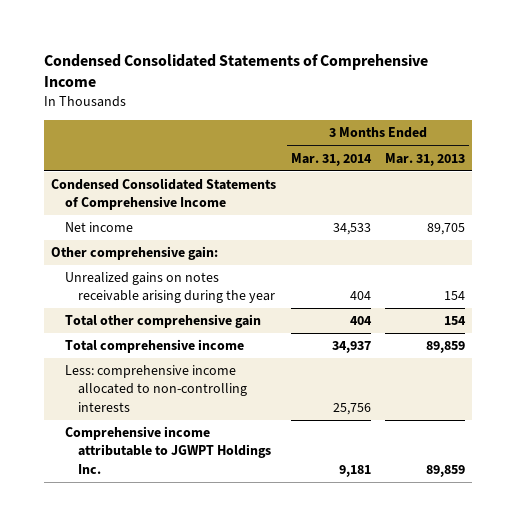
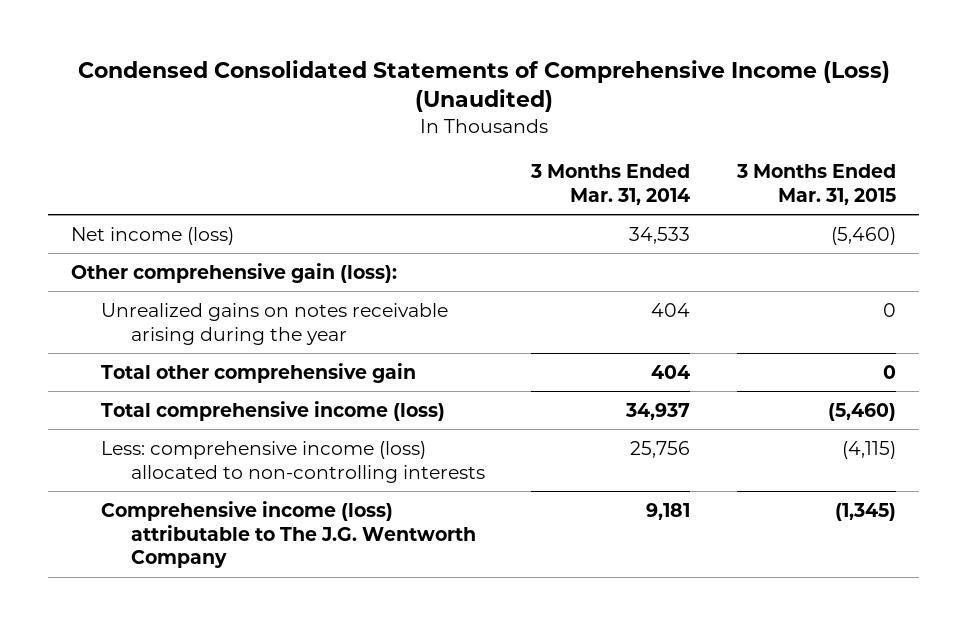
[43,53,428,88] Condensed Consolidated Statements of Comprehensive Income -> [77,59,890,113] Condensed Consolidated Statements of Comprehensive Income (Loss) (Unaudited)
[384,152,465,166] Mar. 31, 2013 -> none
none -> [736,163,897,205] 3 Months Ended Mar. 31, 2015
[51,178,277,211] Condensed Consolidated Statements of Comprehensive Income -> none
[64,222,133,233] Net income -> [71,226,235,245] Net income (loss)
[51,246,219,261] Other comprehensive gain: -> [71,262,398,283] Other comprehensive gain (loss):
[64,339,244,354] Total comprehensive income -> [101,400,446,421] Total comprehensive income (loss)
[64,365,248,412] Less: comprehensive income allocated to non-controlling interests -> [101,440,485,483] Less: comprehensive income (loss) allocated to non-controlling interests
[64,426,272,474] Comprehensive income attributable to JGWPT Holdings Inc. -> [101,500,476,569] Comprehensive income (loss) attributable to The J.G. Wentworth Company

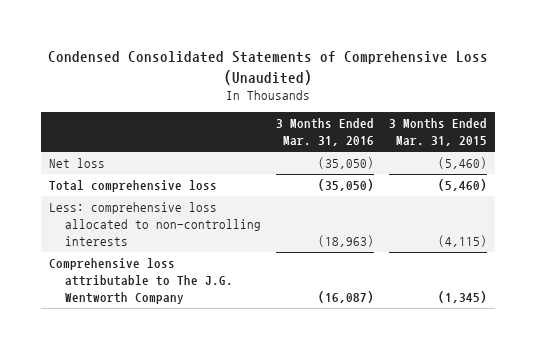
[77,59,890,113] Condensed Consolidated Statements of Comprehensive Income (Loss) (Unaudited) -> [47,51,488,85] Condensed Consolidated Statements of Comprehensive Loss (Unaudited)
[530,163,691,205] 3 Months Ended Mar. 31, 2014 -> none
none -> [276,118,375,147] 3 Months Ended Mar. 31, 2016
[71,262,398,283] Other comprehensive gain (loss): -> none
[101,302,449,345] Unrealized gains on notes receivable arising during the year -> none
[101,362,417,383] Total other comprehensive gain -> none
[71,226,235,245] Net income (loss) -> [48,158,105,169] Net loss
[101,400,446,421] Total comprehensive income (loss) -> [48,180,217,193] Total comprehensive loss
[101,440,485,483] Less: comprehensive income (loss) allocated to non-controlling interests -> [48,202,261,246] Less: comprehensive loss allocated to non-controlling interests
[101,500,476,569] Comprehensive income (loss) attributable to The J.G. Wentworth Company -> [48,258,233,304] Comprehensive loss attributable to The J.G. Wentworth Company

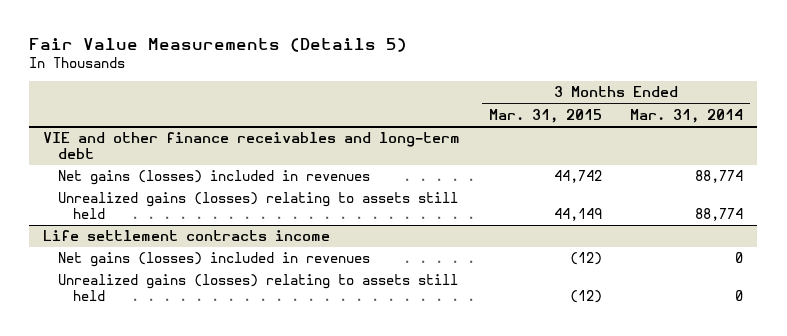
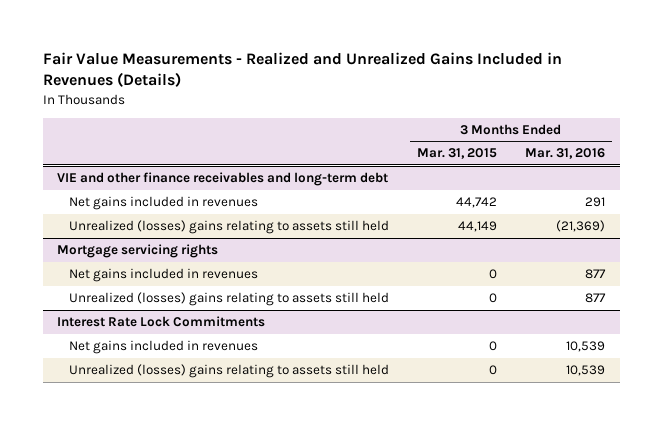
[29,37,408,52] Fair Value Measurements (Details 5) -> [42,52,562,88] Fair Value Measurements - Realized and Unrealized Gains Included in Revenues (Details)
[630,108,744,123] Mar. 31, 2014 -> none
none -> [525,148,606,160] Mar. 31, 2016
[43,230,331,242] Life settlement contracts income -> none
[58,170,371,186] Net gains (losses) included in revenues -> [69,196,259,211] Net gains included in revenues
[58,192,459,220] Unrealized gains (losses) relating to assets still held -> [69,220,390,235] Unrealized (losses) gains relating to assets still held
none -> [56,244,218,259] Mortgage servicing rights
[58,252,371,268] Net gains (losses) included in revenues -> [69,268,259,283] Net gains included in revenues
[569,252,602,266] (12) -> [489,269,498,280] 0
[58,274,459,302] Unrealized gains (losses) relating to assets still held -> [69,292,390,307] Unrealized (losses) gains relating to assets still held
[569,290,602,304] (12) -> [489,293,498,304] 0
none -> [56,316,265,328] Interest Rate Lock Commitments
none -> [69,340,259,355] Net gains included in revenues
none -> [69,364,390,379] Unrealized (losses) gains relating to assets still held

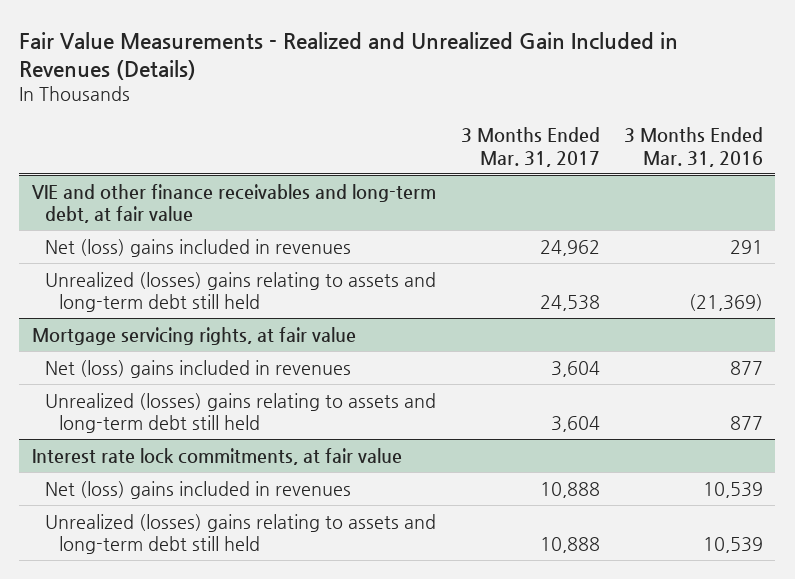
[42,52,562,88] Fair Value Measurements - Realized and Unrealized Gains Included in Revenues (Details) -> [19,31,679,80] Fair Value Measurements - Realized and Unrealized Gain Included in Revenues (Details)
[417,148,498,160] Mar. 31, 2015 -> none
none -> [460,127,600,167] 3 Months Ended Mar. 31, 2017
[56,172,388,187] VIE and other finance receivables and long-term debt -> [31,183,436,223] VIE and other finance receivables and long-term debt, at fair value
[69,196,259,211] Net gains included in revenues -> [45,238,352,257] Net (loss) gains included in revenues
[69,220,390,235] Unrealized (losses) gains relating to assets still held -> [45,271,437,312] Unrealized (losses) gains relating to assets and long-term debt still held
[56,244,218,259] Mortgage servicing rights -> [31,326,356,345] Mortgage servicing rights, at fair value
[69,268,259,283] Net gains included in revenues -> [45,359,352,378] Net (loss) gains included in revenues
[69,292,390,307] Unrealized (losses) gains relating to assets still held -> [45,392,437,433] Unrealized (losses) gains relating to assets and long-term debt still held
[56,316,265,328] Interest Rate Lock Commitments -> [31,447,402,465] Interest rate lock commitments, at fair value
[69,340,259,355] Net gains included in revenues -> [45,480,352,499] Net (loss) gains included in revenues
[69,364,390,379] Unrealized (losses) gains relating to assets still held -> [45,513,437,554] Unrealized (losses) gains relating to assets and long-term debt still held

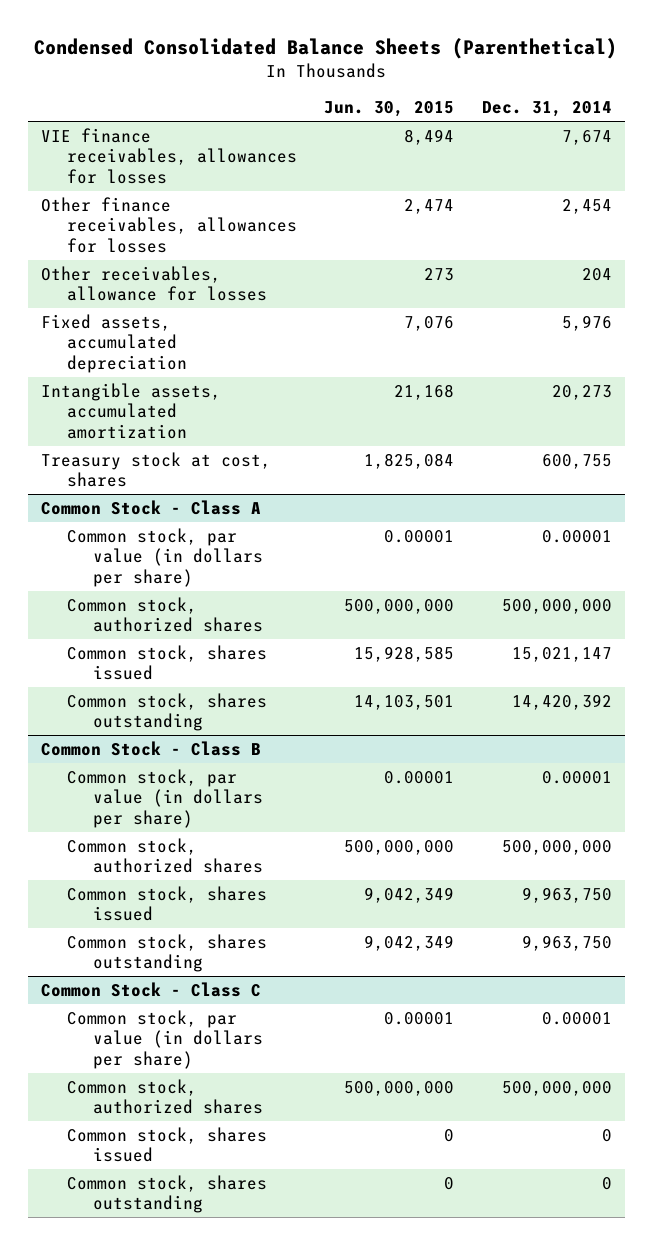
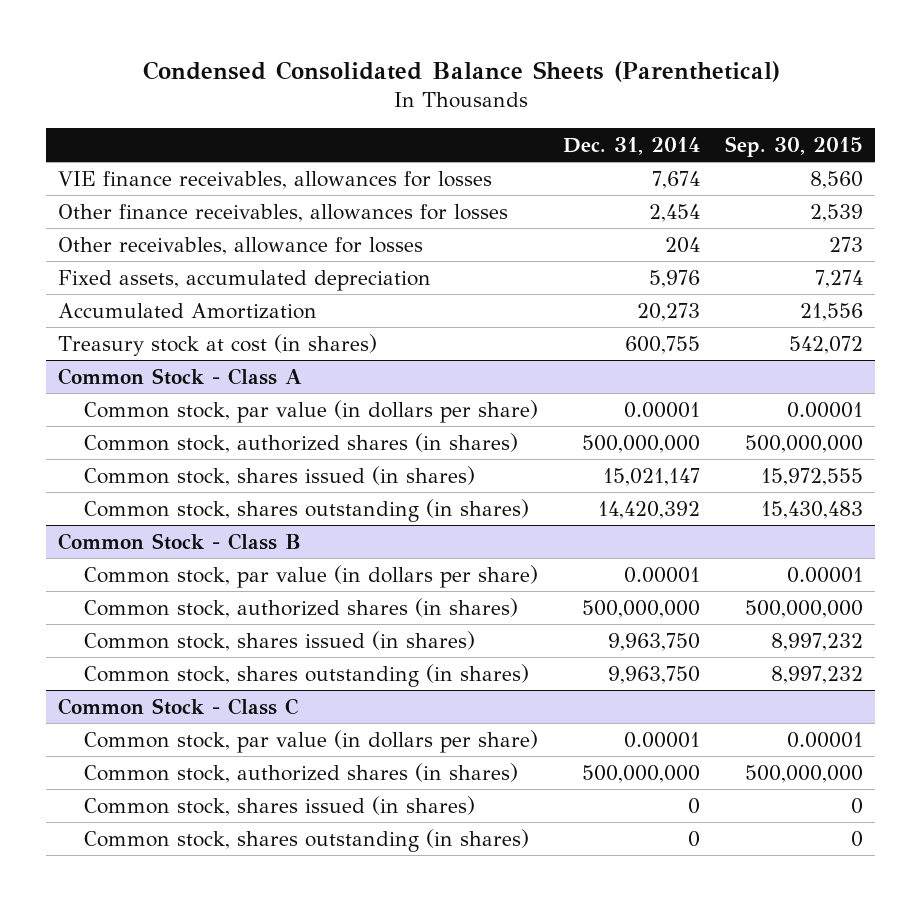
[324,101,455,118] Jun. 30, 2015 -> none
none -> [725,136,864,158] Sep. 30, 2015
[41,382,222,439] Intangible assets, accumulated amortization -> [58,302,318,319] Accumulated Amortization
[41,451,272,488] Treasury stock at cost, shares -> [58,333,378,356] Treasury stock at cost (in shares)
[67,596,264,633] Common stock, authorized shares -> [84,432,519,453] Common stock, authorized shares (in shares)
[67,644,268,681] Common stock, shares issued -> [84,465,476,486] Common stock, shares issued (in shares)
[67,692,268,732] Common stock, shares outstanding -> [84,498,530,522] Common stock, shares outstanding (in shares)
[67,837,264,874] Common stock, authorized shares -> [84,597,519,618] Common stock, authorized shares (in shares)
[67,885,268,922] Common stock, shares issued -> [84,630,476,651] Common stock, shares issued (in shares)
[67,933,268,973] Common stock, shares outstanding -> [84,663,530,687] Common stock, shares outstanding (in shares)
[67,1078,264,1115] Common stock, authorized shares -> [84,762,519,783] Common stock, authorized shares (in shares)
[67,1126,268,1163] Common stock, shares issued -> [84,795,476,816] Common stock, shares issued (in shares)
[67,1174,268,1214] Common stock, shares outstanding -> [84,828,530,852] Common stock, shares outstanding (in shares)

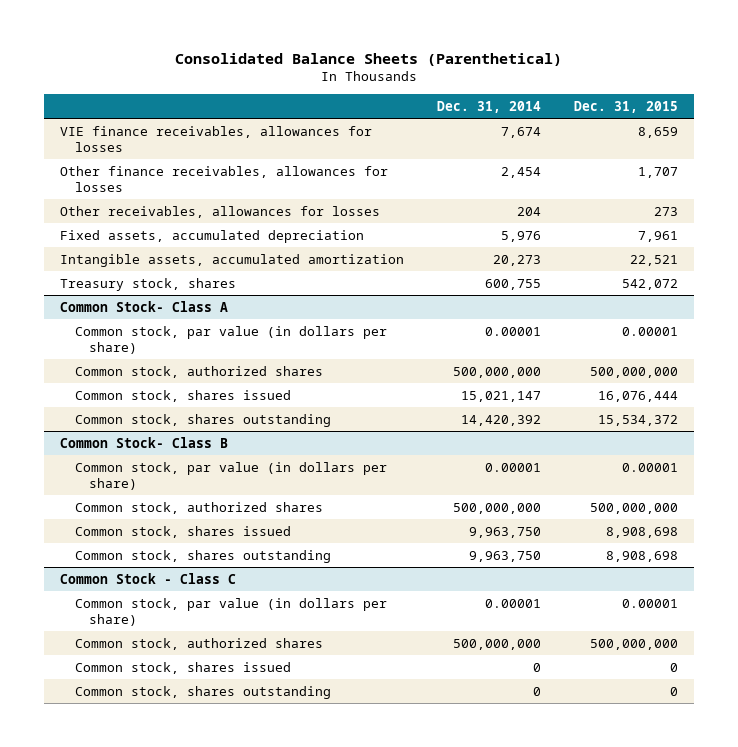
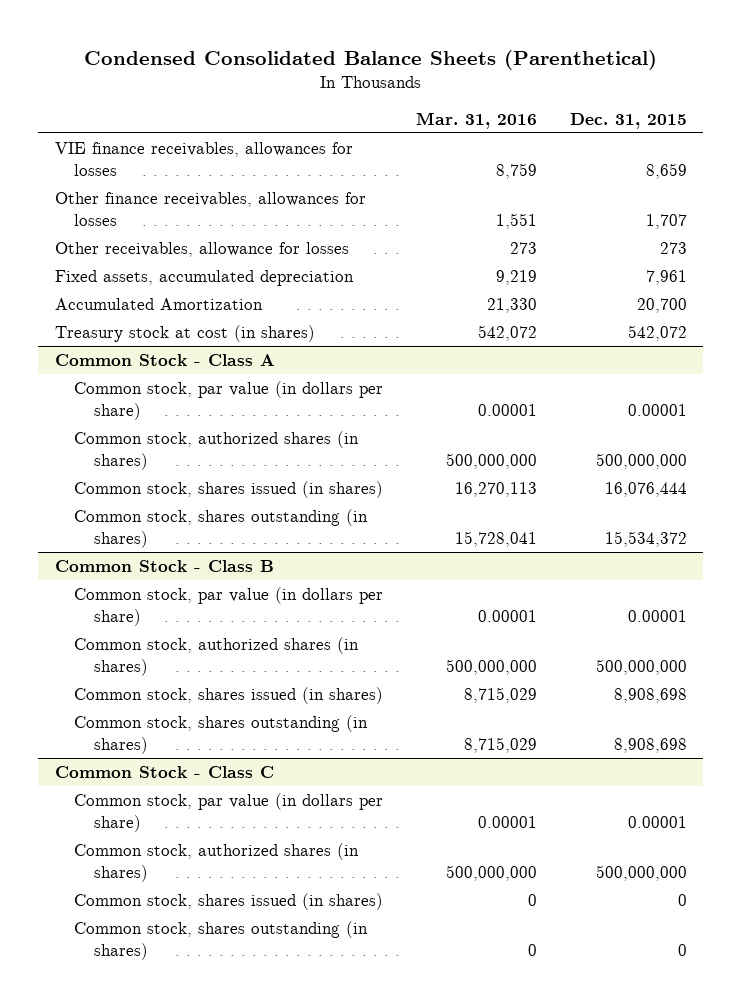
[174,52,562,66] Consolidated Balance Sheets (Parenthetical) -> [83,49,657,70] Condensed Consolidated Balance Sheets (Parenthetical)
[436,100,541,113] Dec. 31, 2014 -> none
none -> [416,111,538,129] Mar. 31, 2016
[60,205,381,218] Other receivables, allowances for losses -> [54,241,349,257] Other receivables, allowance for losses
[60,253,405,267] Intangible assets, accumulated amortization -> [54,297,263,310] Accumulated Amortization
[629,254,678,266] 22,521 -> [636,297,687,313] 20,700
[60,277,237,291] Treasury stock, shares -> [54,324,315,342] Treasury stock at cost (in shares)
[60,300,229,312] Common Stock- Class A -> [54,353,275,366] Common Stock - Class A
[74,365,323,378] Common stock, authorized shares -> [74,430,360,470] Common stock, authorized shares (in shares)
[74,389,291,402] Common stock, shares issued -> [74,480,384,498] Common stock, shares issued (in shares)
[74,413,331,427] Common stock, shares outstanding -> [74,508,369,548] Common stock, shares outstanding (in shares)
[60,436,229,448] Common Stock- Class B -> [54,559,274,572] Common Stock - Class B
[74,501,323,514] Common stock, authorized shares -> [74,636,360,676] Common stock, authorized shares (in shares)
[74,525,291,538] Common stock, shares issued -> [74,686,384,704] Common stock, shares issued (in shares)
[74,549,331,563] Common stock, shares outstanding -> [74,714,369,754] Common stock, shares outstanding (in shares)
[74,637,323,650] Common stock, authorized shares -> [74,842,360,882] Common stock, authorized shares (in shares)
[74,661,291,674] Common stock, shares issued -> [74,892,384,910] Common stock, shares issued (in shares)
[74,685,331,699] Common stock, shares outstanding -> [74,920,369,960] Common stock, shares outstanding (in shares)

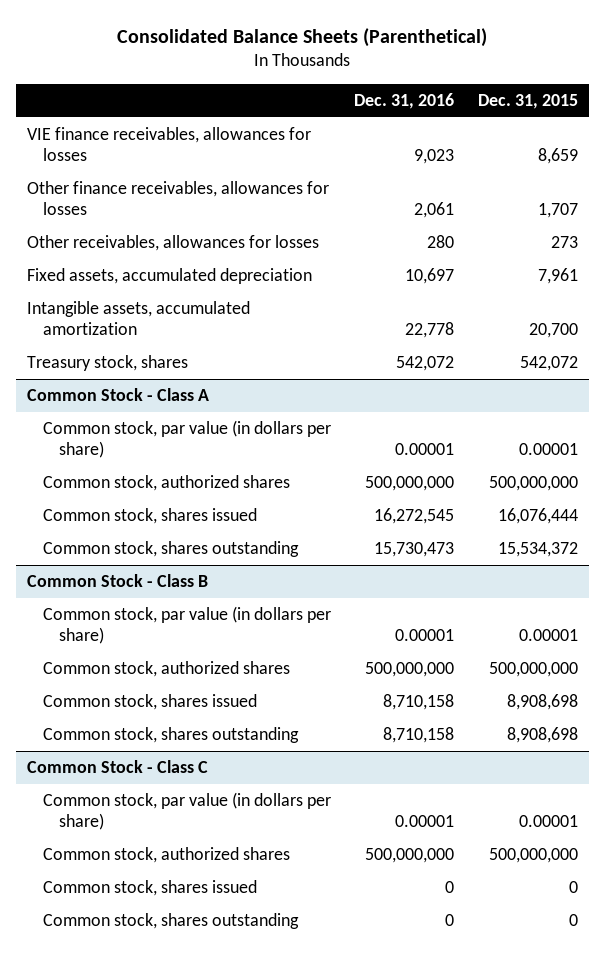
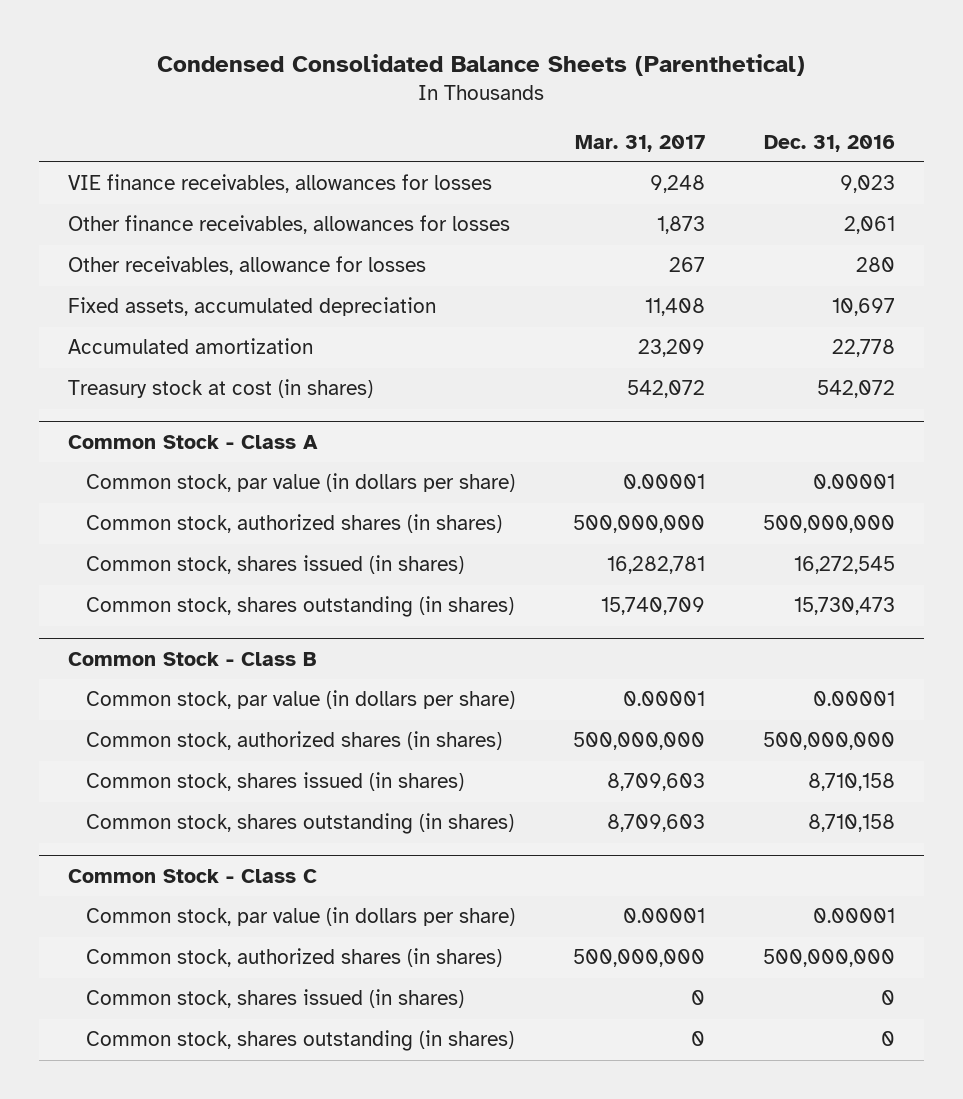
[117,27,488,47] Consolidated Balance Sheets (Parenthetical) -> [157,53,806,76] Condensed Consolidated Balance Sheets (Parenthetical)
[477,93,578,109] Dec. 31, 2015 -> none
none -> [575,134,706,152] Mar. 31, 2017
[27,235,320,252] Other receivables, allowances for losses -> [67,256,426,276] Other receivables, allowance for losses
[27,301,251,335] Intangible assets, accumulated amortization -> [67,338,313,355] Accumulated amortization
[27,355,189,372] Treasury stock, shares -> [67,379,373,399] Treasury stock at cost (in shares)
[43,475,291,492] Common stock, authorized shares -> [86,514,503,534] Common stock, authorized shares (in shares)
[43,508,258,525] Common stock, shares issued -> [86,555,465,575] Common stock, shares issued (in shares)
[43,541,300,558] Common stock, shares outstanding -> [86,596,515,618] Common stock, shares outstanding (in shares)
[43,661,291,678] Common stock, authorized shares -> [86,731,503,751] Common stock, authorized shares (in shares)
[43,694,258,711] Common stock, shares issued -> [86,772,465,792] Common stock, shares issued (in shares)
[43,727,300,744] Common stock, shares outstanding -> [86,813,515,835] Common stock, shares outstanding (in shares)
[43,847,291,864] Common stock, authorized shares -> [86,948,503,968] Common stock, authorized shares (in shares)
[43,880,258,897] Common stock, shares issued -> [86,989,465,1009] Common stock, shares issued (in shares)
[43,913,300,930] Common stock, shares outstanding -> [86,1030,515,1052] Common stock, shares outstanding (in shares)

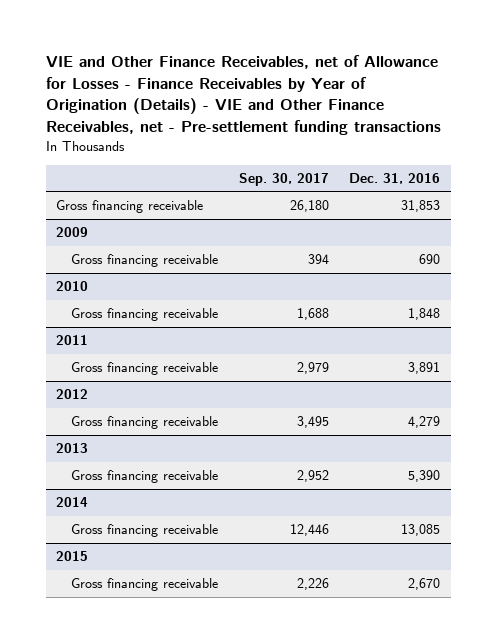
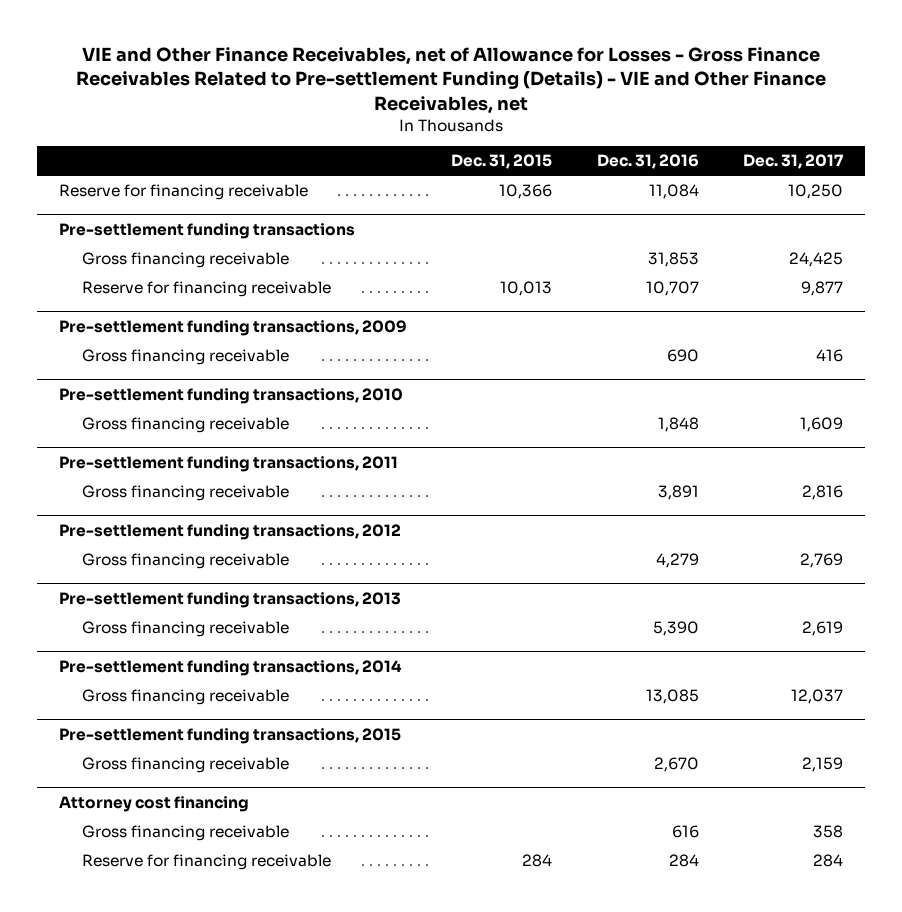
[45,55,441,135] VIE and Other Finance Receivables, net of Allowance for Losses - Finance Receivables by Year of Origination (Details) - VIE and Other Finance Receivables, net - Pre-settlement funding transactions -> [76,47,827,114] VIE and Other Finance Receivables, net of Allowance for Losses - Gross Finance Receivables Related to Pre-settlement Funding (Details) - VIE and Other Finance Receivables, net
[238,172,329,186] Sep. 30, 2017 -> none
none -> [451,154,553,170] Dec. 31, 2015
none -> [742,154,844,170] Dec. 31, 2017
none -> [59,184,309,201] Reserve for financing receivable
none -> [59,222,356,239] Pre-settlement funding transactions
[56,227,89,238] 2009 -> none
none -> [81,281,331,298] Reserve for financing receivable
none -> [59,319,408,336] Pre-settlement funding transactions, 2009
[56,281,89,292] 2010 -> none
none -> [59,387,404,404] Pre-settlement funding transactions, 2010
[56,335,89,346] 2011 -> none
none -> [59,455,399,472] Pre-settlement funding transactions, 2011
[56,389,89,400] 2012 -> none
none -> [59,523,402,540] Pre-settlement funding transactions, 2012
[56,443,89,454] 2013 -> none
none -> [59,591,402,608] Pre-settlement funding transactions, 2013
[56,497,89,508] 2014 -> none
none -> [59,659,403,676] Pre-settlement funding transactions, 2014
[56,551,89,562] 2015 -> none
none -> [59,727,402,744] Pre-settlement funding transactions, 2015
none -> [59,795,250,812] Attorney cost financing
none -> [81,825,289,842] Gross financing receivable
none -> [81,854,331,871] Reserve for financing receivable

